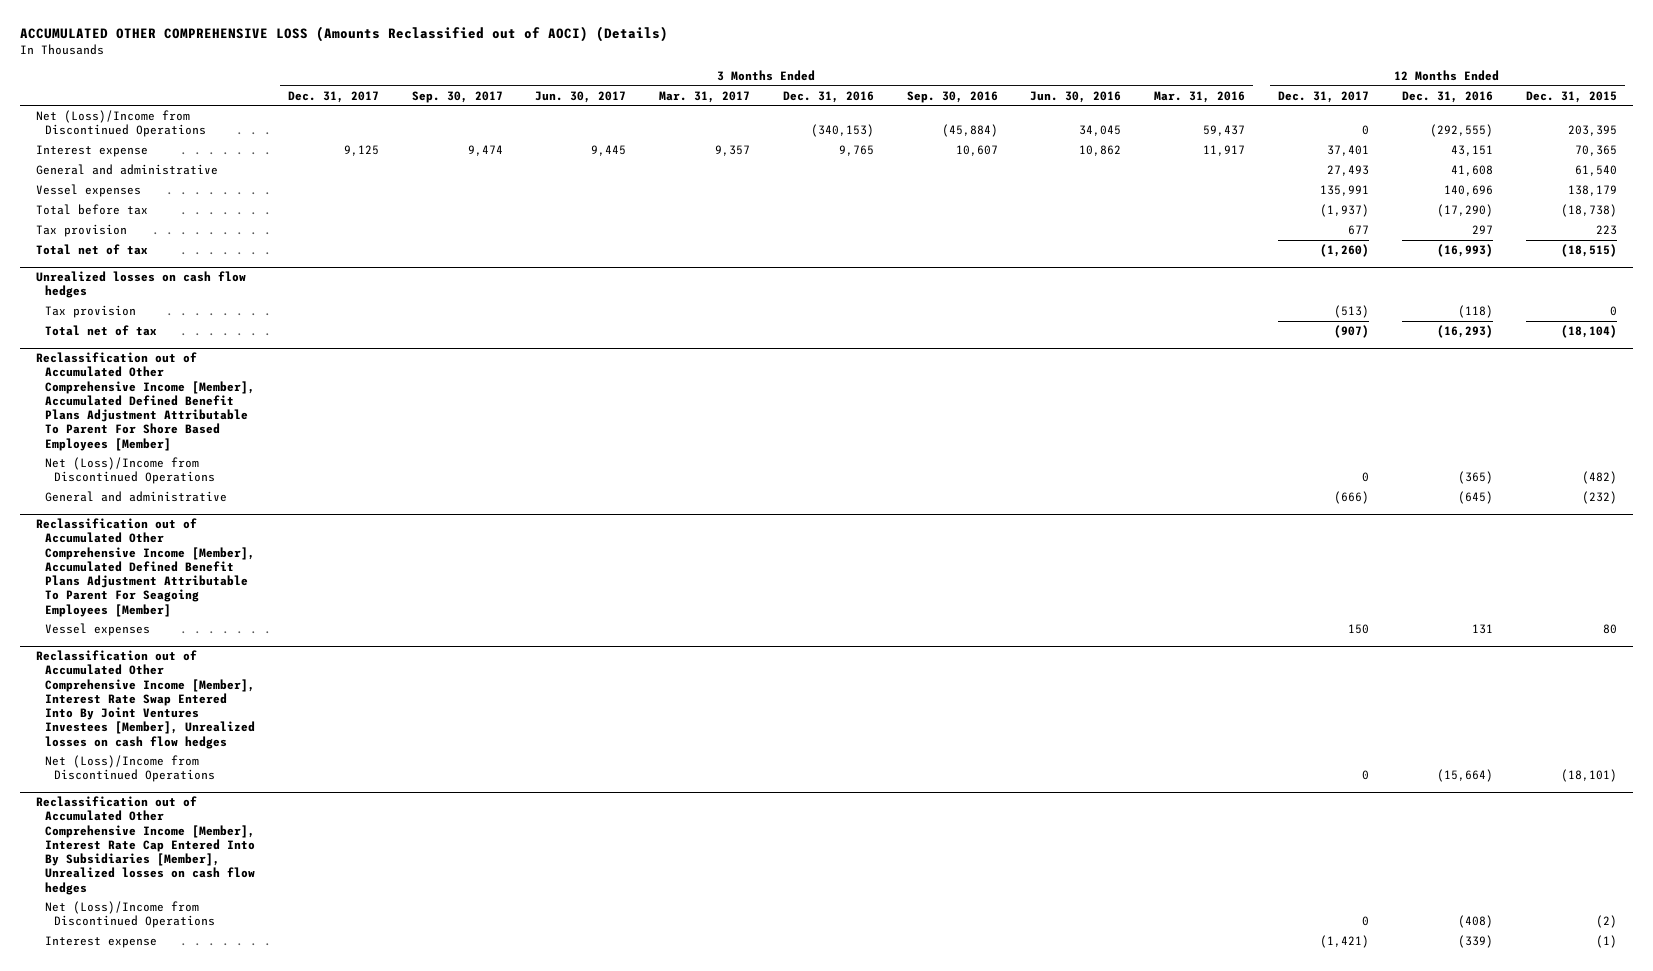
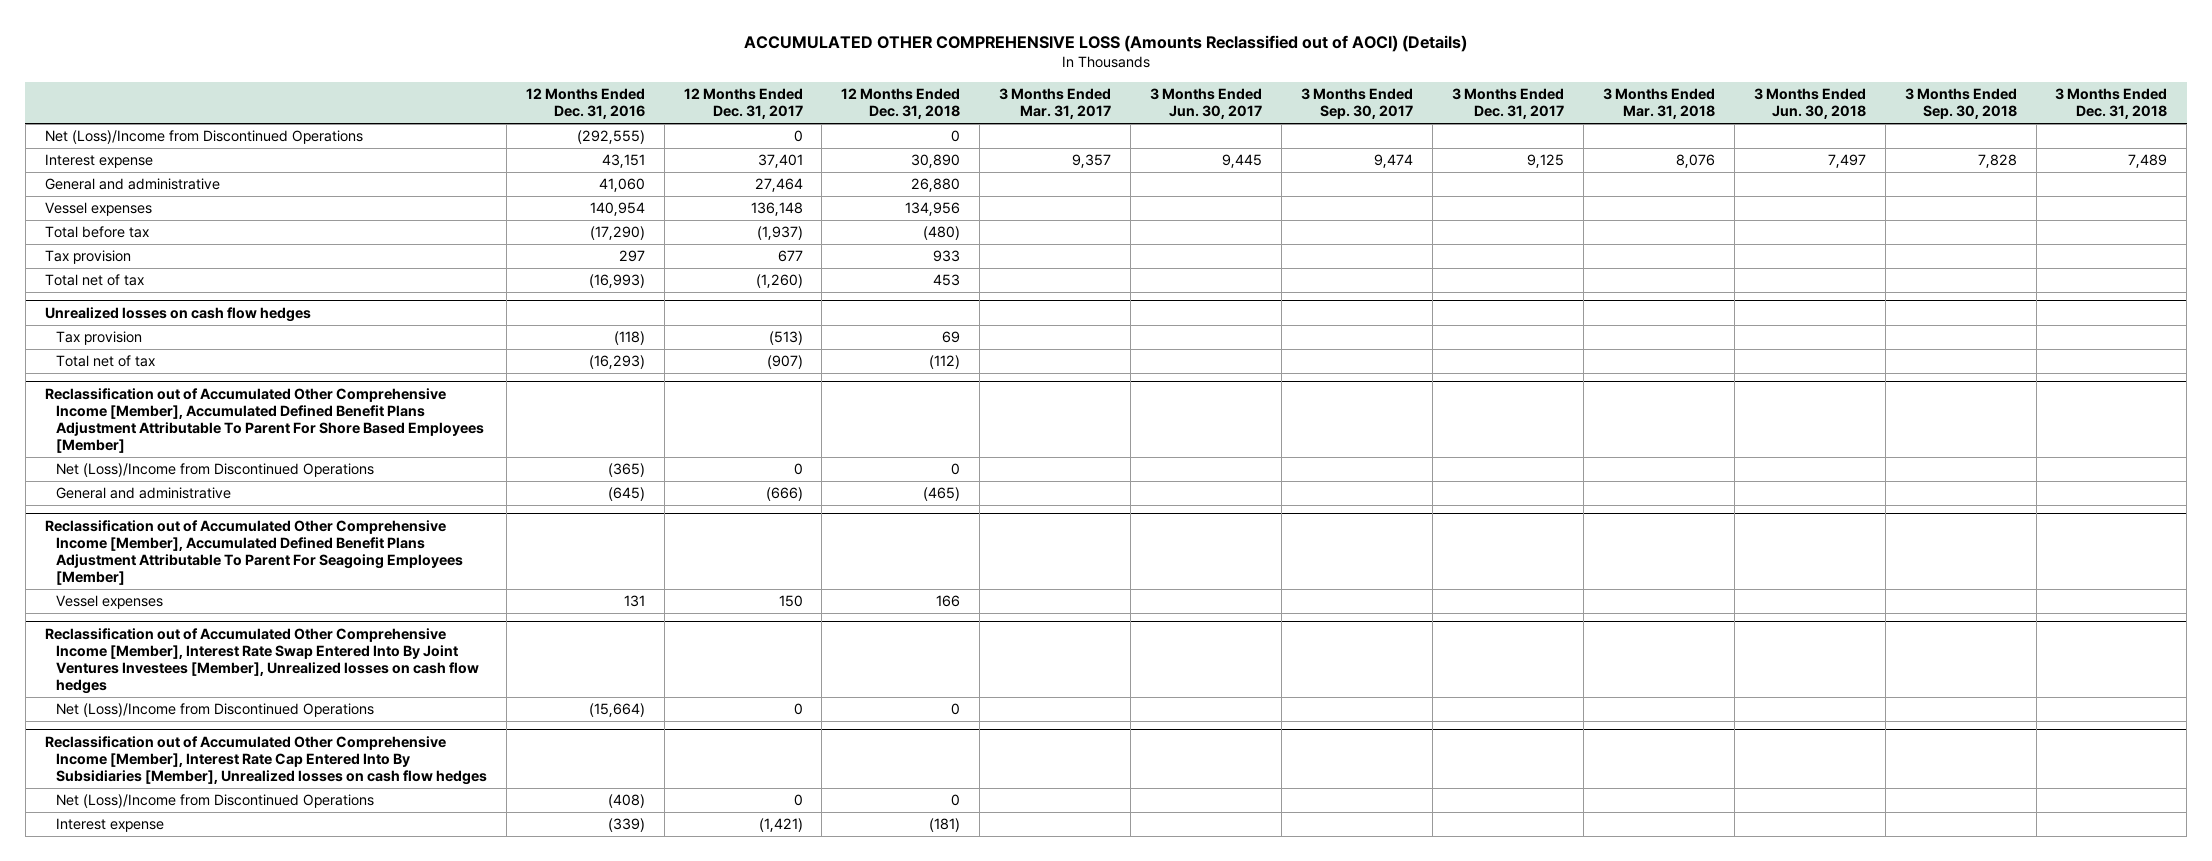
[782,90,874,103] Dec. 31, 2016 -> none
[906,90,998,103] Sep. 30, 2016 -> none
[1030,90,1122,103] Jun. 30, 2016 -> none
[1154,90,1246,103] Mar. 31, 2016 -> none
[1525,90,1617,103] Dec. 31, 2015 -> none
none -> [841,88,961,120] 12 Months Ended Dec. 31, 2018
none -> [1602,88,1715,120] 3 Months Ended Mar. 31, 2018
none -> [1753,88,1866,120] 3 Months Ended Jun. 30, 2018
none -> [1904,88,2017,120] 3 Months Ended Sep. 30, 2018
none -> [2055,88,2168,120] 3 Months Ended Dec. 31, 2018
[1326,164,1369,176] 27,493 -> [754,178,803,193] 27,464
[1450,164,1493,176] 41,608 -> [598,178,645,193] 41,060
[1319,184,1369,196] 135,991 -> [750,202,803,217] 136,148
[1443,184,1493,196] 140,696 -> [589,202,645,217] 140,954

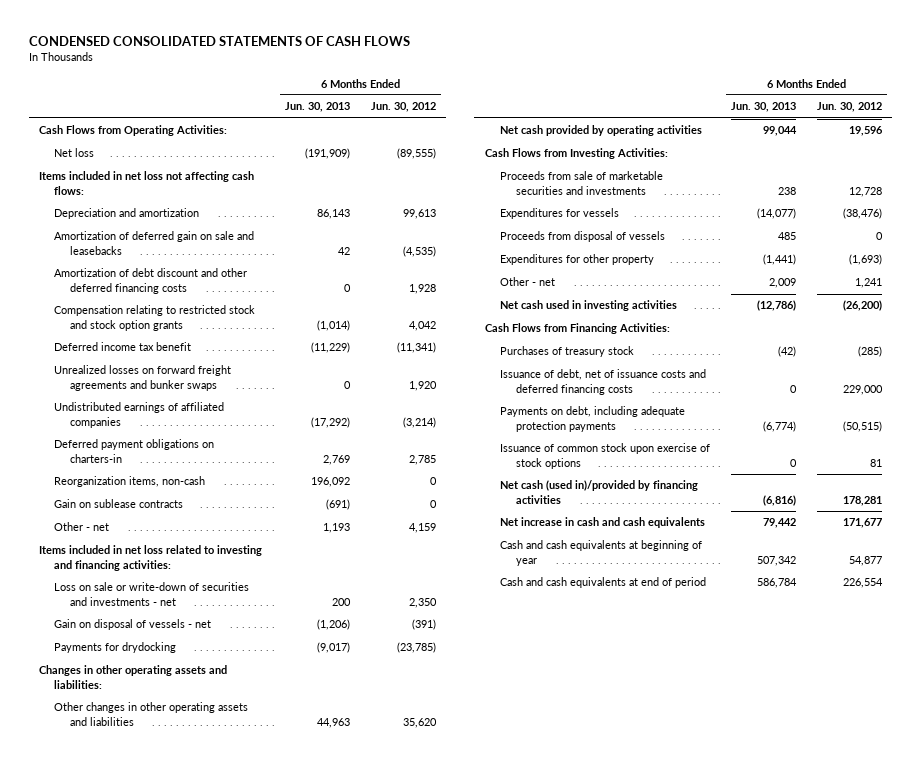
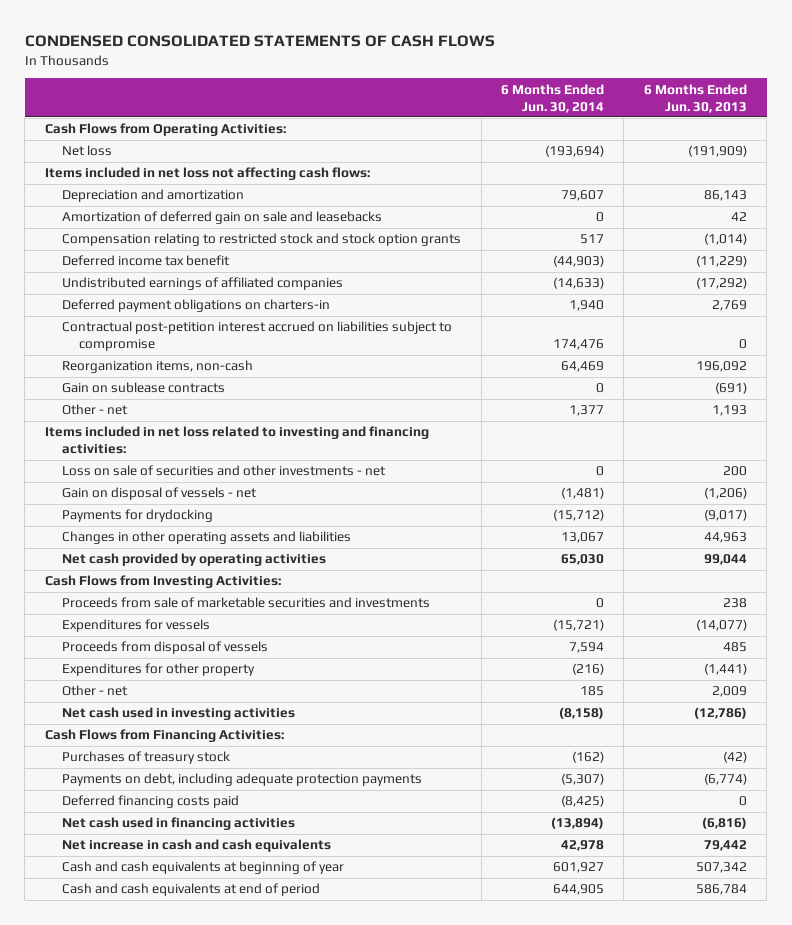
[371,102,437,113] Jun. 30, 2012 -> none
none -> [500,83,604,113] 6 Months Ended Jun. 30, 2014
[54,268,248,294] Amortization of debt discount and other deferred financing costs -> none
[54,365,232,391] Unrealized losses on forward freight agreements and bunker swaps -> none
none -> [62,321,453,352] Contractual post-petition interest accrued on liabilities subject to compromise
[54,582,250,606] Loss on sale or write-down of securities and investments - net -> [62,465,387,477] Loss on sale of securities and other investments - net
[38,665,227,689] Changes in other operating assets and liabilities: -> none
[54,702,249,726] Other changes in other operating assets and liabilities -> [62,531,352,545] Changes in other operating assets and liabilities
[500,369,707,395] Issuance of debt, net of issuance costs and deferred financing costs -> none
[500,443,711,469] Issuance of common stock upon exercise of stock options -> none
none -> [62,795,240,809] Deferred financing costs paid
[500,480,699,504] Net cash (used in)/provided by financing activities -> [62,817,296,831] Net cash used in financing activities

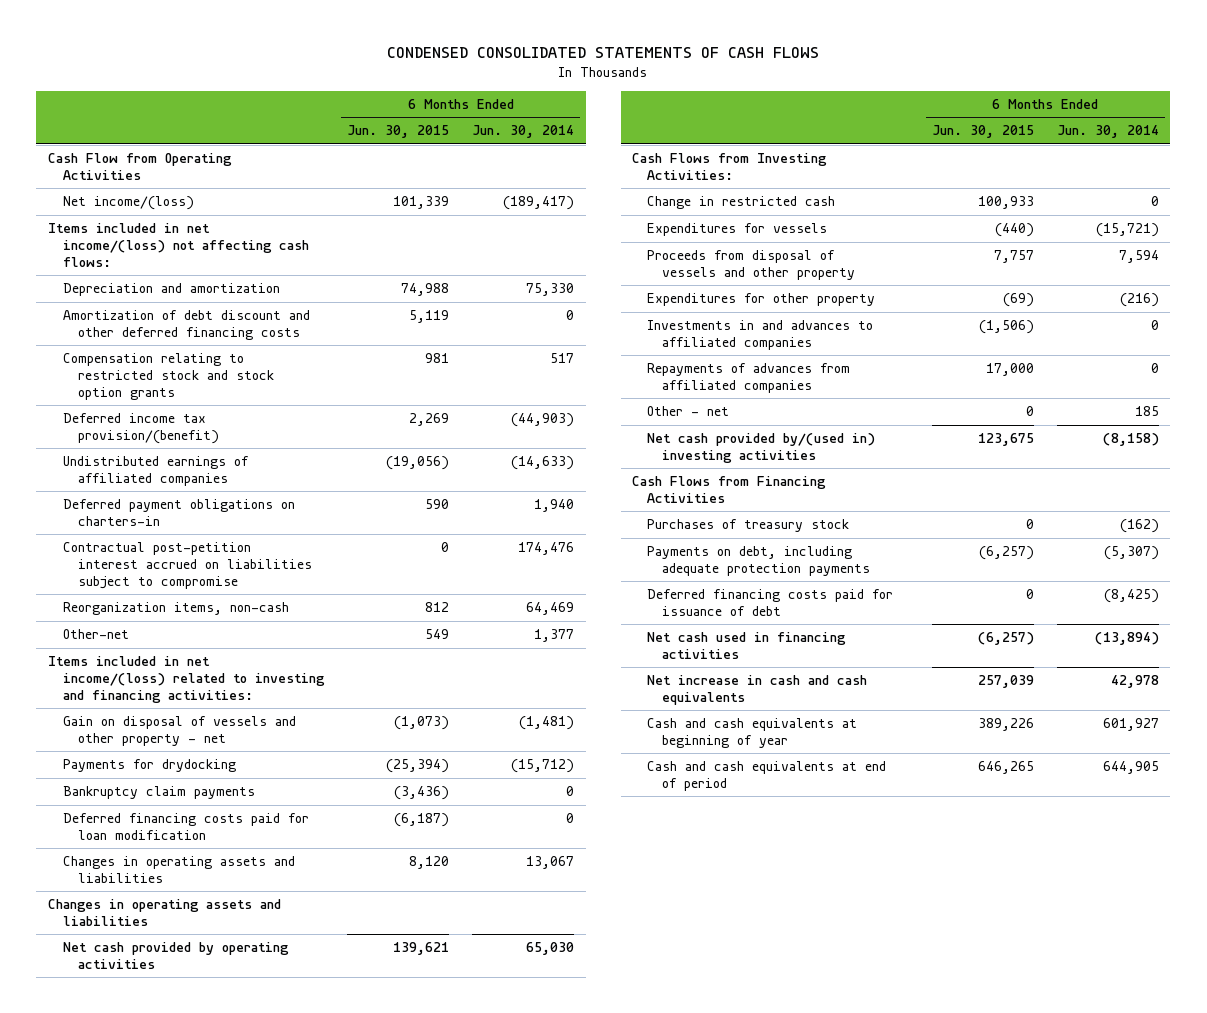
[643,83,747,113] 6 Months Ended Jun. 30, 2013 -> none
none -> [346,125,449,139] Jun. 30, 2015
[62,211,383,225] Amortization of deferred gain on sale and leasebacks -> none
[44,123,286,137] Cash Flows from Operating Activities: -> [47,153,232,180] Cash Flow from Operating Activities
[62,145,113,157] Net loss -> [62,196,194,211] Net income/(loss)
[544,145,604,158] (193,694) -> [503,196,575,211] (189,417)
[44,167,370,181] Items included in net loss not affecting cash flows: -> [47,223,309,267] Items included in net income/(loss) not affecting cash flows:
[560,190,604,202] 79,607 -> [526,283,575,297] 75,330
none -> [62,310,310,340] Amortization of debt discount and other deferred financing costs
[62,255,231,267] Deferred income tax benefit -> [62,413,219,444] Deferred income tax provision/(benefit)
[62,382,226,394] Gain on sublease contracts -> none
[62,465,387,477] Loss on sale of securities and other investments - net -> none
[62,404,129,416] Other - net -> [62,629,129,640] Other-net
[44,426,429,455] Items included in net loss related to investing and financing activities: -> [47,656,325,703] Items included in net income/(loss) related to investing and financing activities:
[62,487,258,501] Gain on disposal of vessels - net -> [62,716,296,746] Gain on disposal of vessels and other property - net
none -> [62,786,255,800] Bankruptcy claim payments
none -> [62,813,309,840] Deferred financing costs paid for loan modification
[62,531,352,545] Changes in other operating assets and liabilities -> [62,856,295,883] Changes in operating assets and liabilities
none -> [47,899,281,926] Changes in operating assets and liabilities
[62,597,431,609] Proceeds from sale of marketable securities and investments -> none
none -> [647,196,836,210] Change in restricted cash
[62,641,269,655] Proceeds from disposal of vessels -> [647,250,856,280] Proceeds from disposal of vessels and other property
none -> [647,320,874,350] Investments in and advances to affiliated companies
none -> [647,363,851,393] Repayments of advances from affiliated companies
[62,707,296,721] Net cash used in investing activities -> [647,433,876,463] Net cash provided by/(used in) investing activities
[44,729,284,743] Cash Flows from Financing Activities: -> [632,476,827,503] Cash Flows from Financing Activities
[62,795,240,809] Deferred financing costs paid -> [647,589,894,616] Deferred financing costs paid for issuance of debt

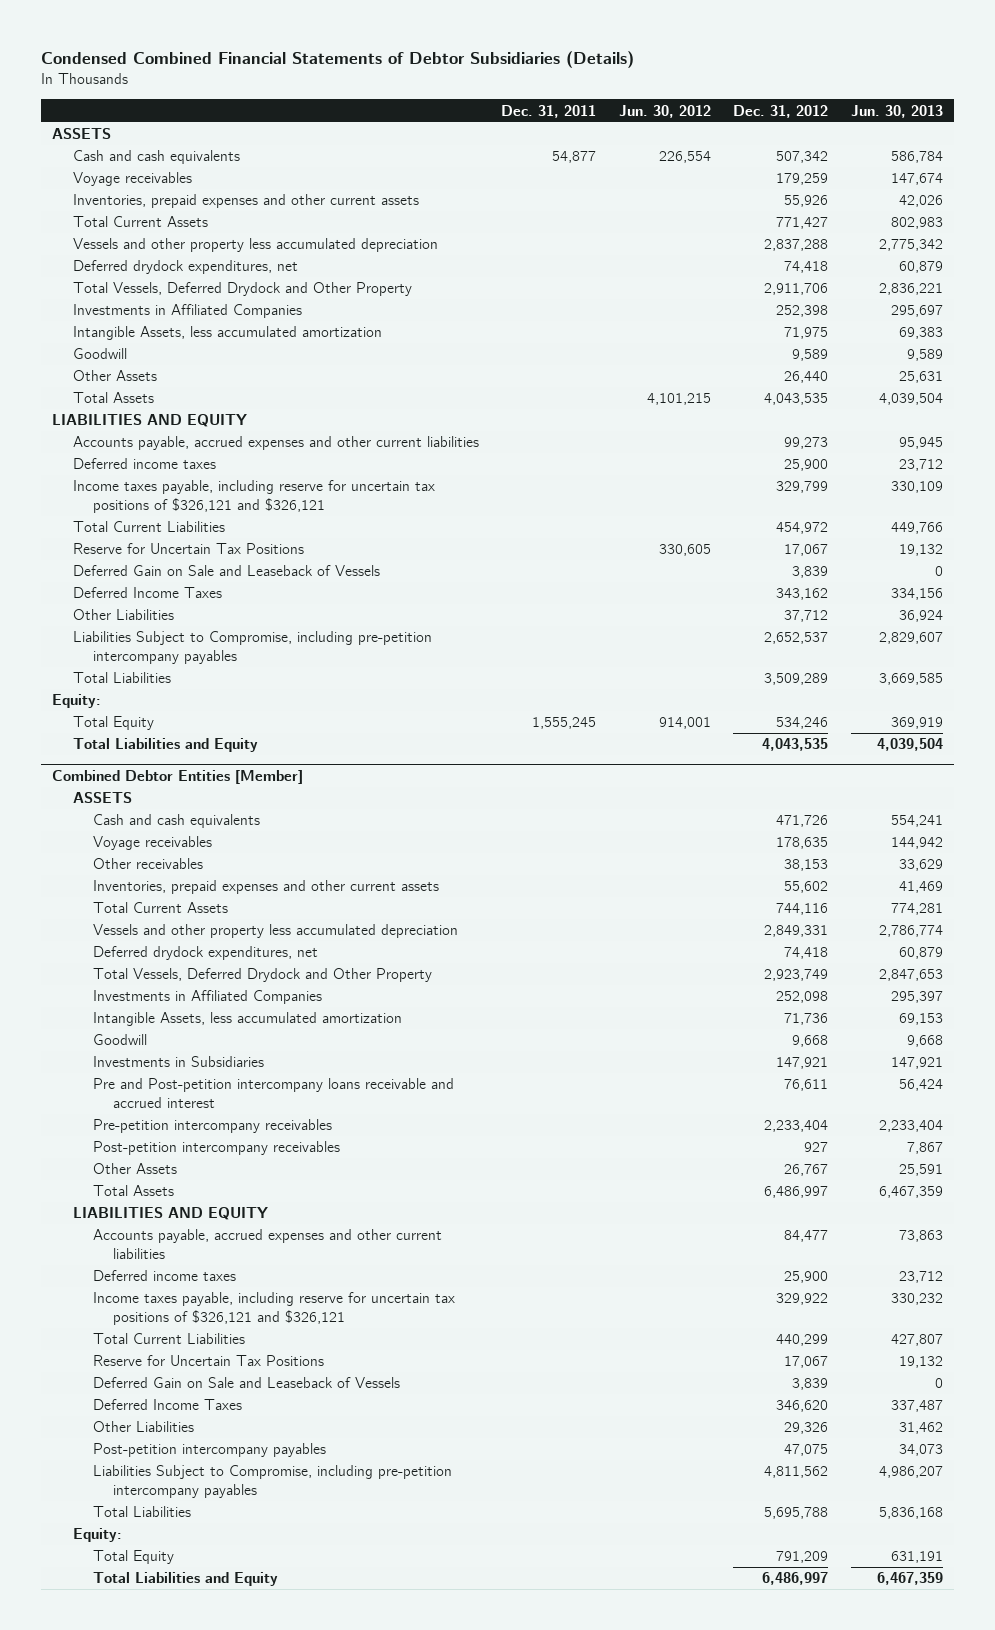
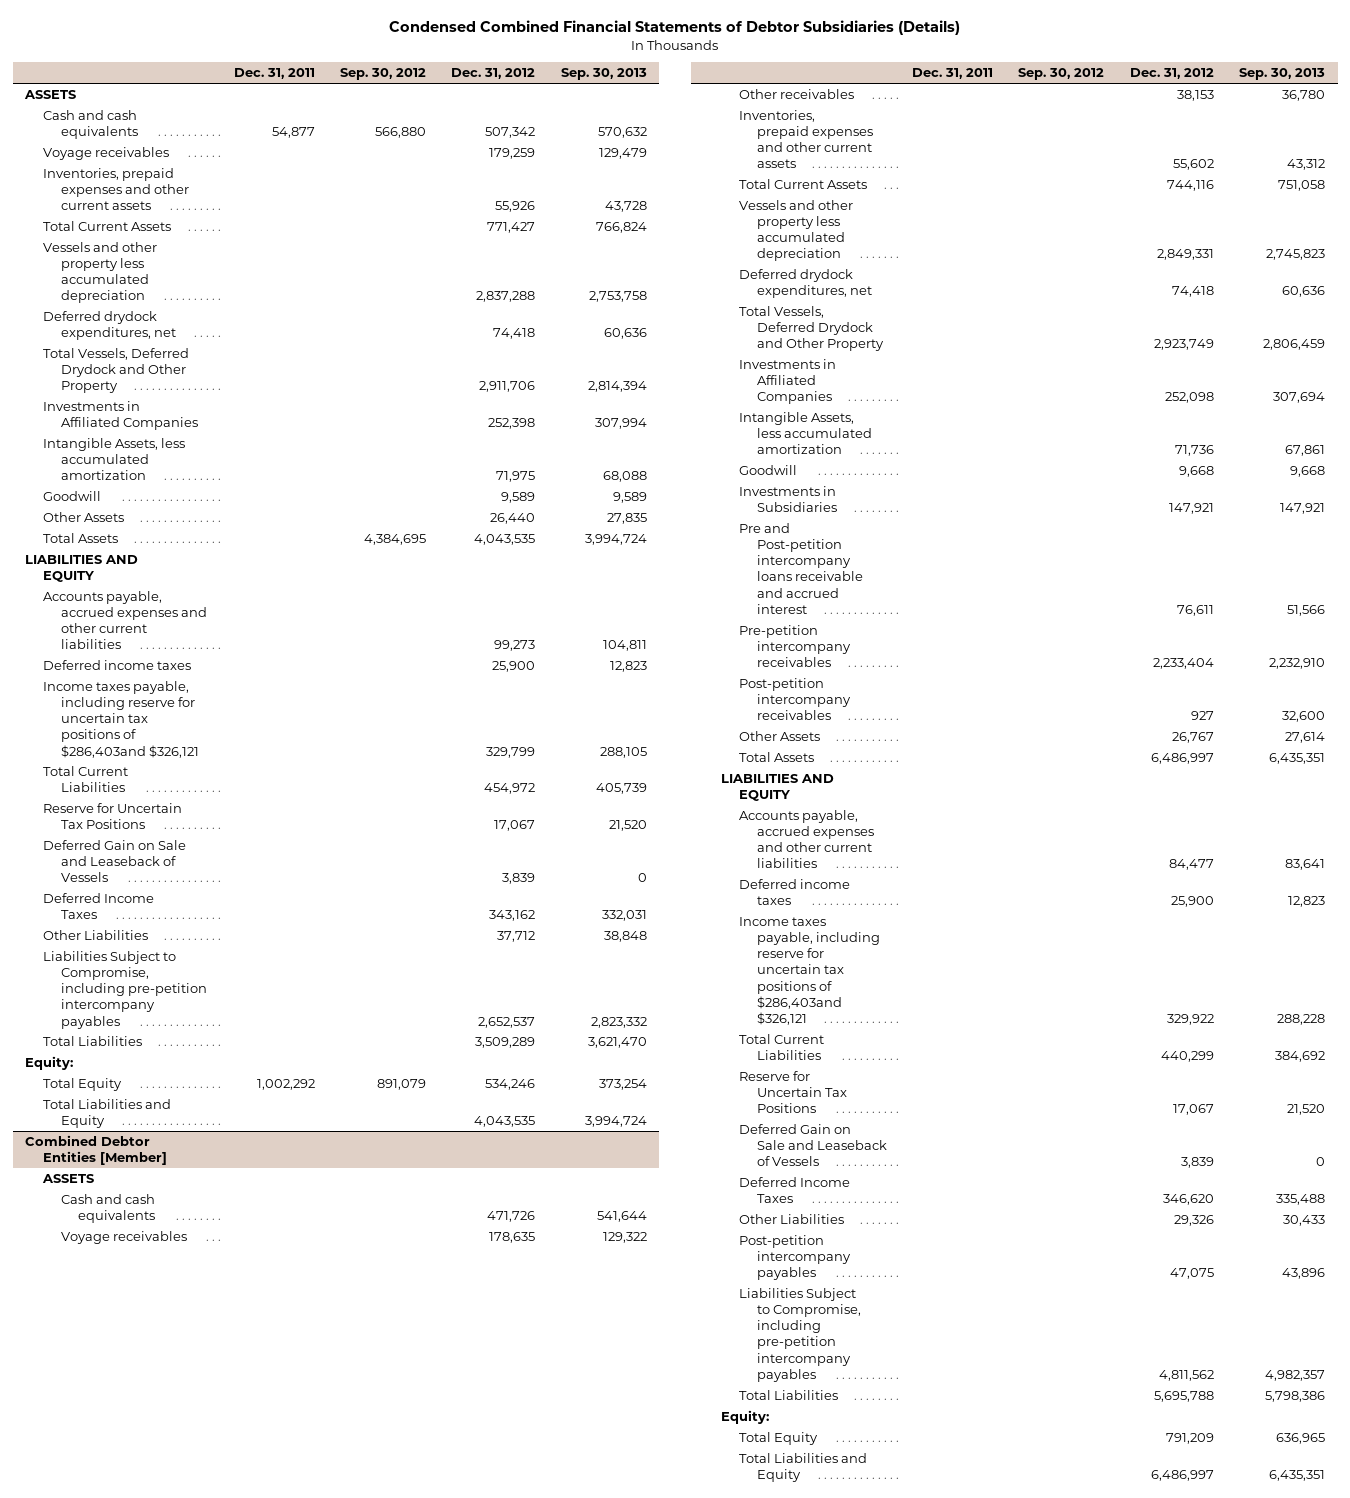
[618,104,711,118] Jun. 30, 2012 -> none
[850,104,943,118] Jun. 30, 2013 -> none
none -> [339,68,426,81] Sep. 30, 2012
none -> [560,68,647,81] Sep. 30, 2013
[72,480,435,513] Income taxes payable, including reserve for uncertain tax positions of $326,121 and $326,121 -> [42,680,199,758] Income taxes payable, including reserve for uncertain tax positions of $286,403and $326,121
[532,717,597,730] 1,555,245 -> [256,1078,315,1090] 1,002,292
[92,1292,455,1325] Income taxes payable, including reserve for uncertain tax positions of $326,121 and $326,121 -> [739,916,880,1025] Income taxes payable, including reserve for uncertain tax positions of $286,403and $326,121

